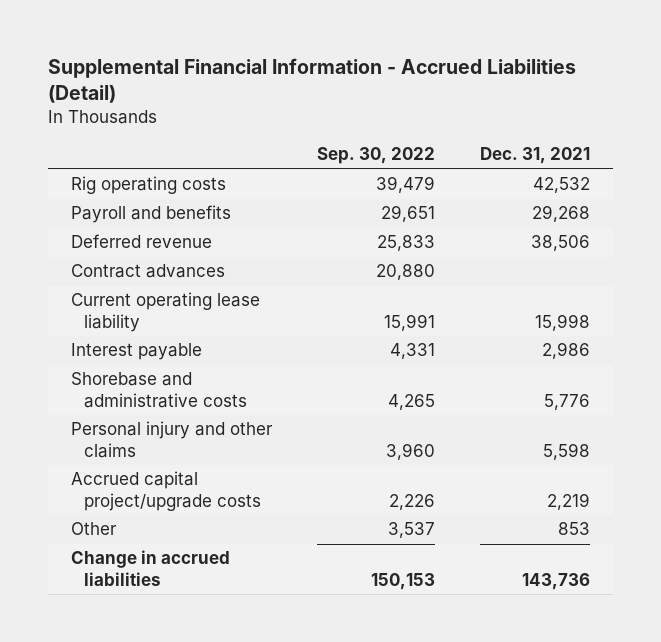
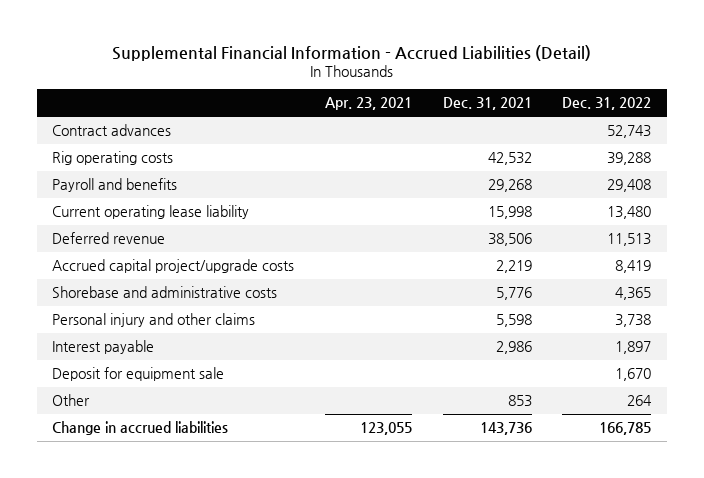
[316,147,435,165] Sep. 30, 2022 -> none
none -> [325,97,413,111] Apr. 23, 2021
none -> [562,97,652,111] Dec. 31, 2022
[70,264,225,279] Contract advances -> [52,124,172,137] Contract advances
[70,234,212,249] Deferred revenue -> [52,232,166,245] Deferred revenue
[70,471,262,512] Accrued capital project/upgrade costs -> [52,259,295,274] Accrued capital project/upgrade costs
[70,343,202,361] Interest payable -> [52,340,155,355] Interest payable
none -> [52,367,225,382] Deposit for equipment sale

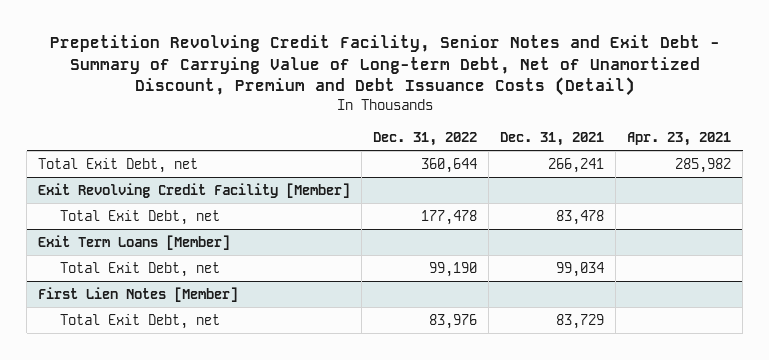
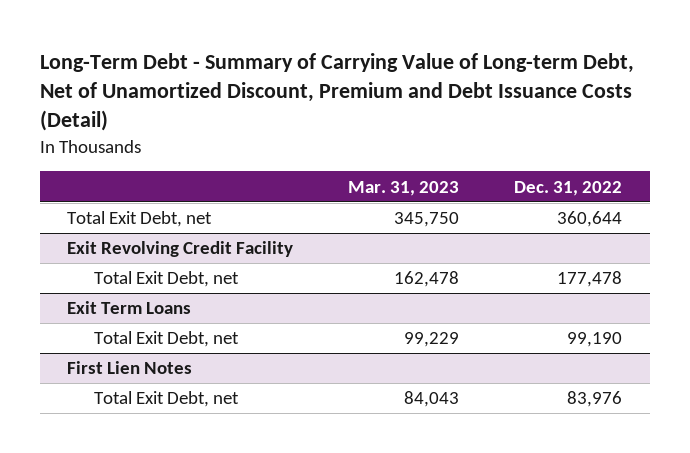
[49,35,720,97] Prepetition Revolving Credit Facility, Senior Notes and Exit Debt - Summary of Carrying Value of Long-term Debt, Net of Unamortized Discount, Premium and Debt Issuance Costs (Detail) -> [39,53,634,132] Long-Term Debt - Summary of Carrying Value of Long-term Debt, Net of Unamortized Discount, Premium and Debt Issuance Costs (Detail)
[500,131,605,146] Dec. 31, 2021 -> none
[627,131,732,146] Apr. 23, 2021 -> none
none -> [348,180,460,196] Mar. 31, 2023
[38,182,351,198] Exit Revolving Credit Facility [Member] -> [67,241,294,258] Exit Revolving Credit Facility
[38,234,231,250] Exit Term Loans [Member] -> [67,301,192,315] Exit Term Loans
[38,286,239,302] First Lien Notes [Member] -> [67,361,193,375] First Lien Notes

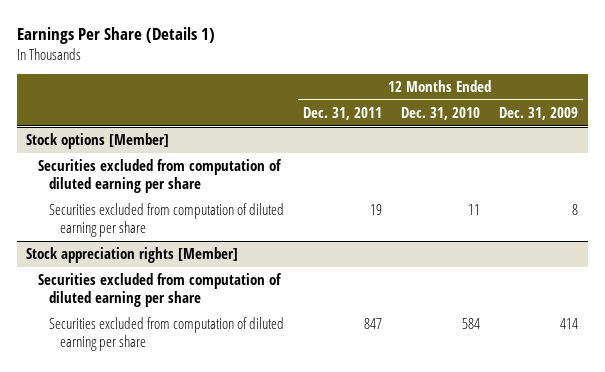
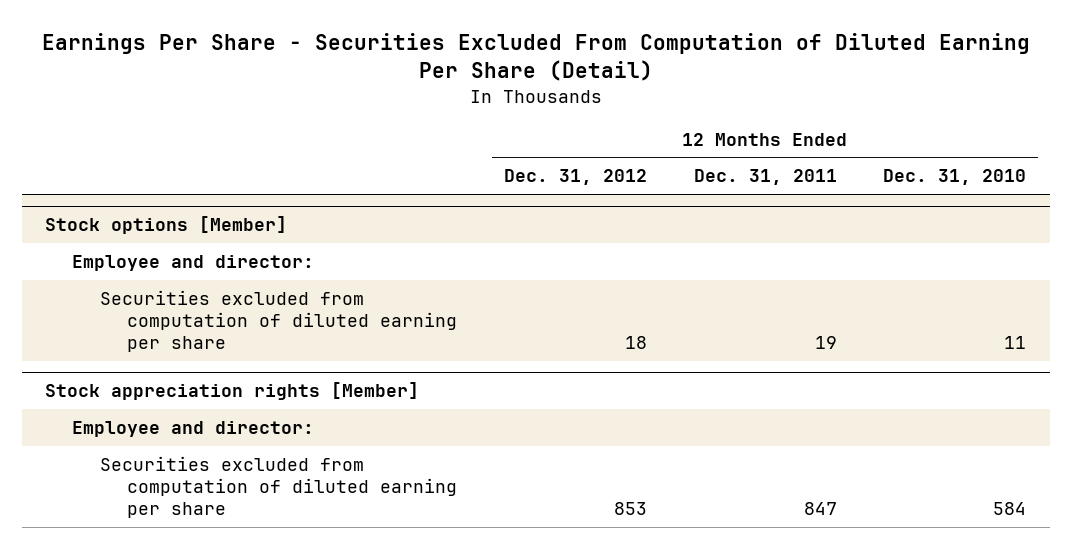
[16,26,215,44] Earnings Per Share (Details 1) -> [41,32,1030,82] Earnings Per Share - Securities Excluded From Computation of Diluted Earning Per Share (Detail)
[499,106,579,120] Dec. 31, 2009 -> none
none -> [503,169,647,186] Dec. 31, 2012
[37,159,282,194] Securities excluded from computation of diluted earning per share -> [72,254,315,271] Employee and director:
[37,273,282,308] Securities excluded from computation of diluted earning per share -> [72,420,315,437] Employee and director:

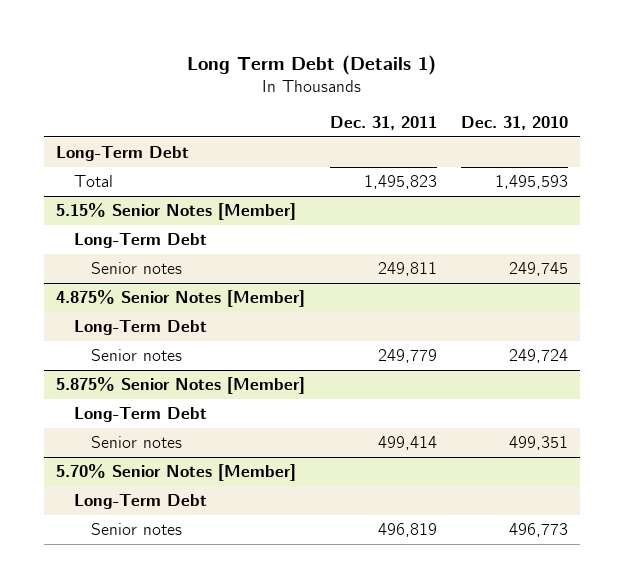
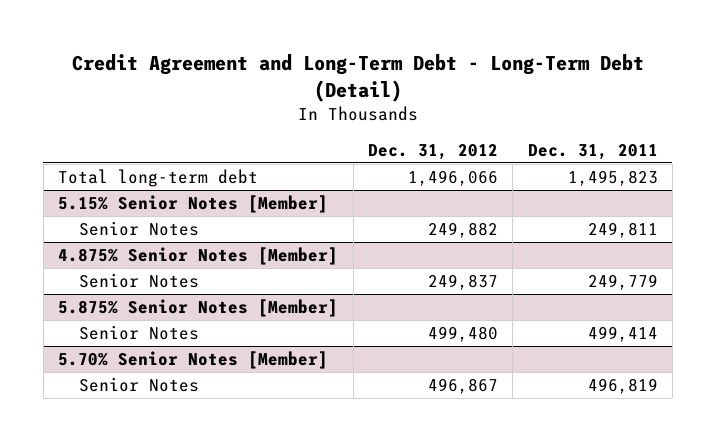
[187,54,437,75] Long Term Debt (Details 1) -> [71,54,644,102] Credit Agreement and Long-Term Debt - Long-Term Debt (Detail)
[460,116,568,131] Dec. 31, 2010 -> none
none -> [367,144,498,161] Dec. 31, 2012
[56,145,190,161] Long-Term Debt -> none
[73,174,113,187] Total -> [58,168,259,187] Total long-term debt
[73,232,207,248] Long-Term Debt -> none
[91,261,183,274] Senior notes -> [78,220,199,236] Senior Notes
[73,319,207,335] Long-Term Debt -> none
[91,348,183,361] Senior notes -> [78,272,199,288] Senior Notes
[73,406,207,422] Long-Term Debt -> none
[91,435,183,448] Senior notes -> [78,324,199,340] Senior Notes
[73,493,207,509] Long-Term Debt -> none
[91,522,183,535] Senior notes -> [78,376,199,392] Senior Notes

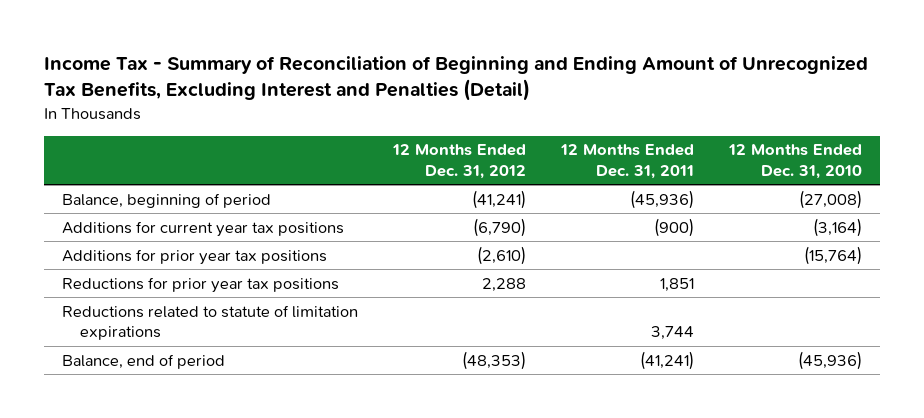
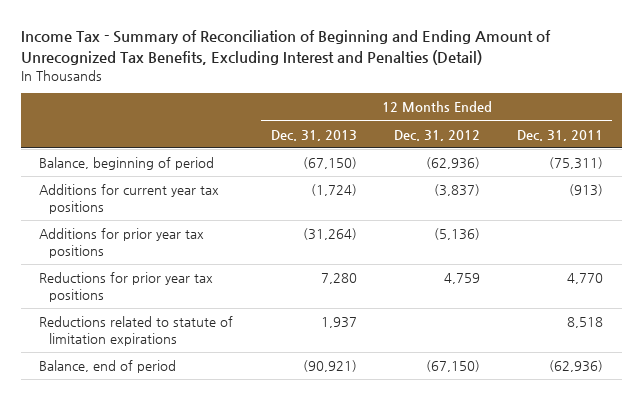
[728,144,863,179] 12 Months Ended Dec. 31, 2010 -> none
none -> [270,129,357,141] Dec. 31, 2013
[471,189,526,209] (41,241) -> [425,157,480,170] (62,936)
[629,189,694,209] (45,936) -> [549,157,604,170] (75,311)
[472,217,526,237] (6,790) -> [433,184,480,197] (3,837)
[653,217,694,237] (900) -> [569,184,604,197] (913)
[476,245,526,265] (2,610) -> [433,228,480,241] (5,136)
[481,277,526,292] 2,288 -> [443,273,480,285] 4,759
[659,277,694,292] 1,851 -> [567,273,604,285] 4,770
[650,326,694,341] 3,744 -> [567,317,604,329] 8,518
[461,350,526,370] (48,353) -> [425,360,480,373] (67,150)
[639,350,694,370] (41,241) -> [549,360,604,373] (62,936)

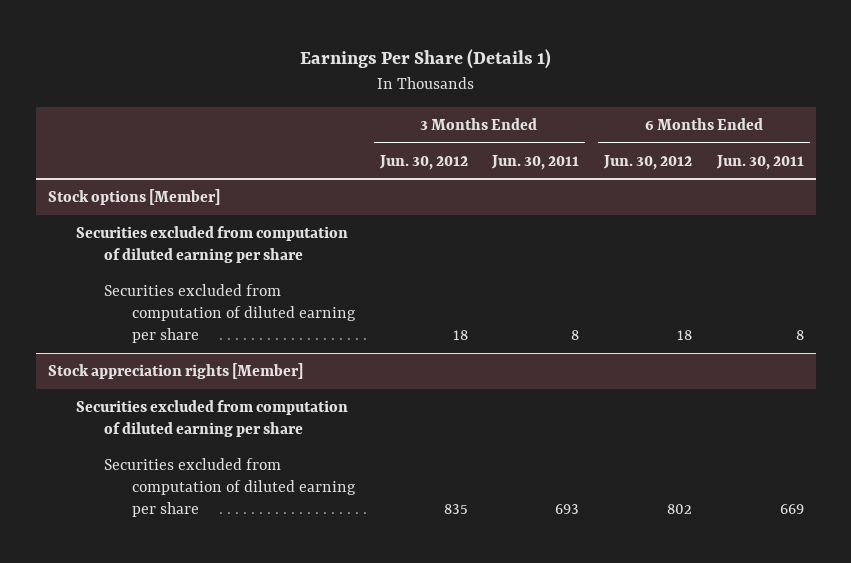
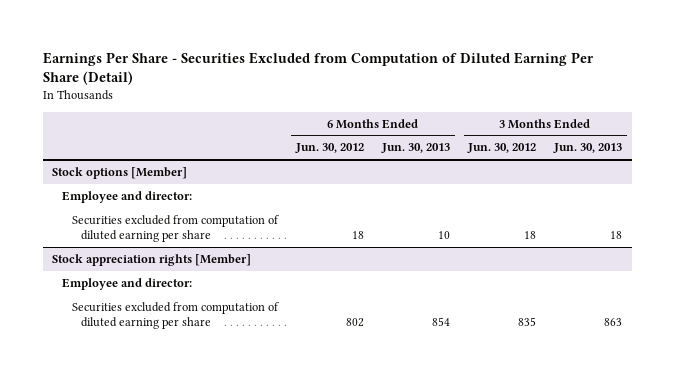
[299,48,551,69] Earnings Per Share (Details 1) -> [43,51,595,86] Earnings Per Share - Securities Excluded from Computation of Diluted Earning Per Share (Detail)
[491,154,580,170] Jun. 30, 2011 -> none
[715,154,804,170] Jun. 30, 2011 -> none
none -> [381,143,451,154] Jun. 30, 2013
none -> [553,143,623,154] Jun. 30, 2013
[76,226,349,264] Securities excluded from computation of diluted earning per share -> [62,190,193,203] Employee and director:
[76,400,349,438] Securities excluded from computation of diluted earning per share -> [62,277,193,290] Employee and director:

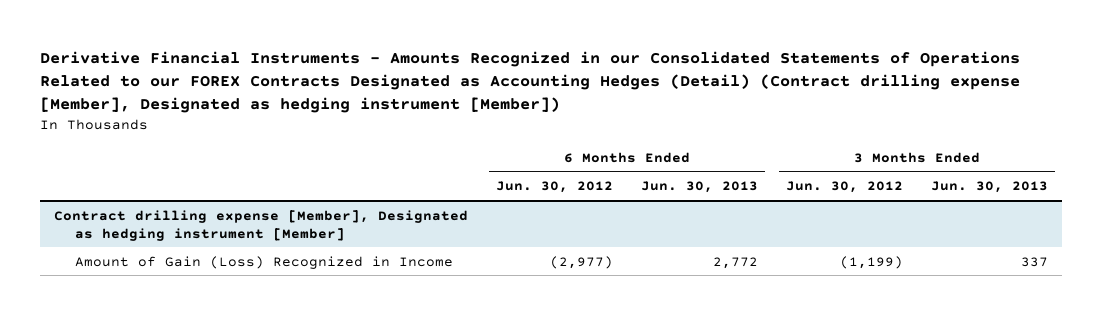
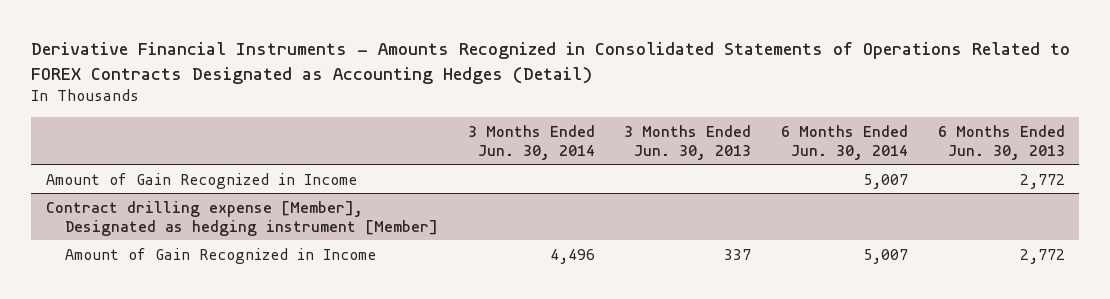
[39,50,1020,113] Derivative Financial Instruments - Amounts Recognized in our Consolidated Statements of Operations Related to our FOREX Contracts Designated as Accounting Hedges (Detail) (Contract drilling expense [Member], Designated as hedging instrument [Member]) -> [30,42,1070,84] Derivative Financial Instruments - Amounts Recognized in Consolidated Statements of Operations Related to FOREX Contracts Designated as Accounting Hedges (Detail)
[496,181,614,194] Jun. 30, 2012 -> none
[786,181,904,194] Jun. 30, 2012 -> none
none -> [467,124,595,160] 3 Months Ended Jun. 30, 2014
none -> [780,124,908,160] 6 Months Ended Jun. 30, 2014
none -> [45,172,357,189] Amount of Gain Recognized in Income
[75,255,454,269] Amount of Gain (Loss) Recognized in Income -> [65,247,377,264] Amount of Gain Recognized in Income

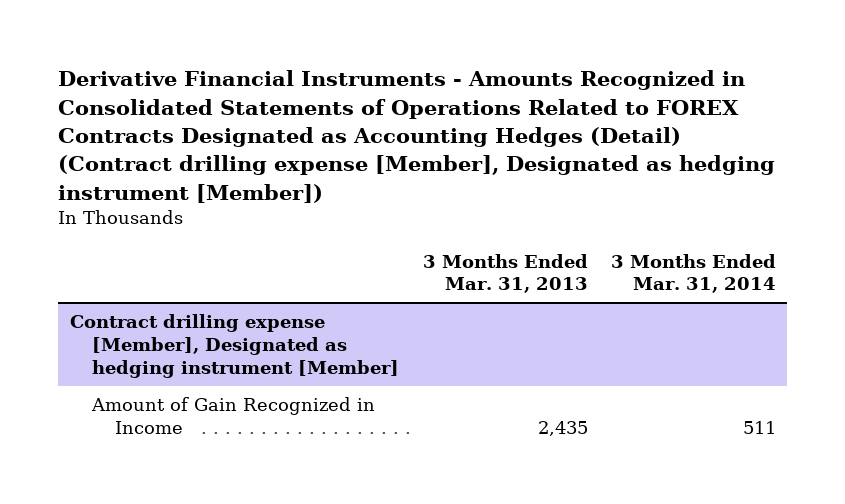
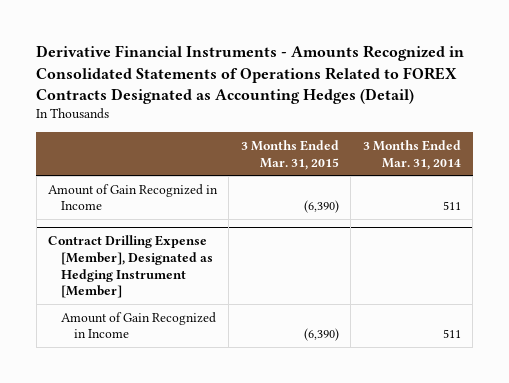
[58,70,776,203] Derivative Financial Instruments - Amounts Recognized in Consolidated Statements of Operations Related to FOREX Contracts Designated as Accounting Hedges (Detail) (Contract drilling expense [Member], Designated as hedging instrument [Member]) -> [36,45,465,104] Derivative Financial Instruments - Amounts Recognized in Consolidated Statements of Operations Related to FOREX Contracts Designated as Accounting Hedges (Detail)
[422,253,588,294] 3 Months Ended Mar. 31, 2013 -> none
none -> [240,139,339,170] 3 Months Ended Mar. 31, 2015
[69,314,400,379] Contract drilling expense [Member], Designated as hedging instrument [Member] -> none
none -> [48,235,214,299] Contract Drilling Expense [Member], Designated as Hedging Instrument [Member]
none -> [61,311,217,339] Amount of Gain Recognized in Income

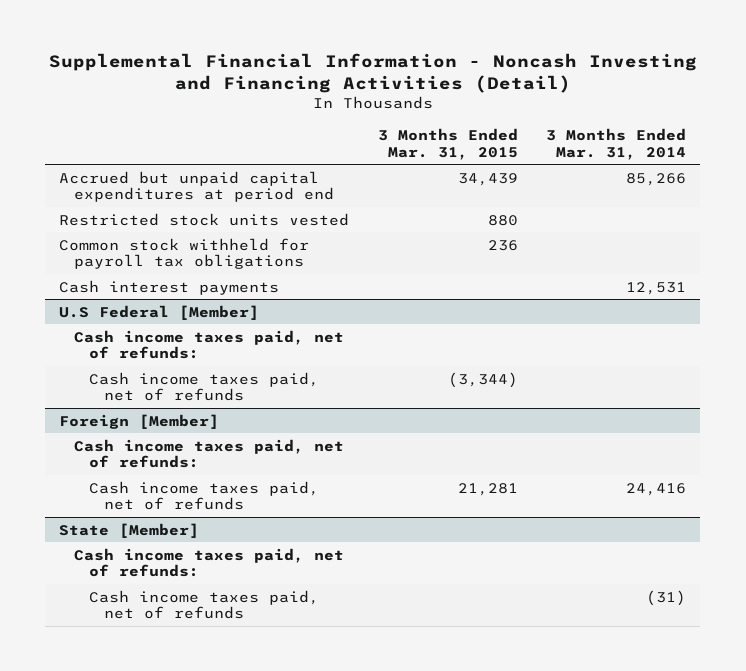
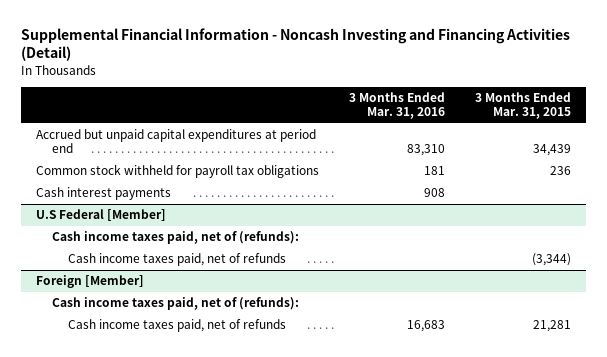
[546,128,687,160] 3 Months Ended Mar. 31, 2014 -> none
none -> [349,92,446,120] 3 Months Ended Mar. 31, 2016
[59,212,350,226] Restricted stock units vested -> none
[74,329,345,360] Cash income taxes paid, net of refunds: -> [51,231,299,245] Cash income taxes paid, net of (refunds):
[74,438,345,469] Cash income taxes paid, net of refunds: -> [51,297,299,311] Cash income taxes paid, net of (refunds):
[59,522,200,538] State [Member] -> none
[74,547,345,578] Cash income taxes paid, net of refunds: -> none
[89,589,320,620] Cash income taxes paid, net of refunds -> none

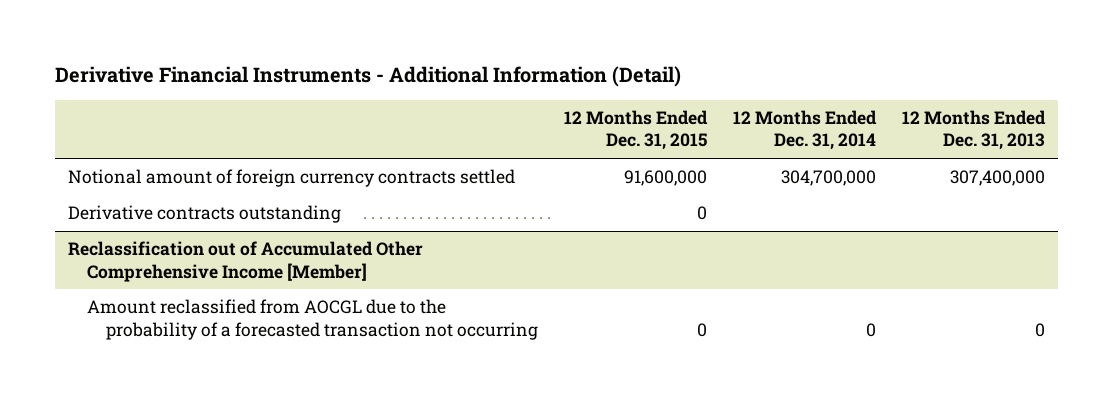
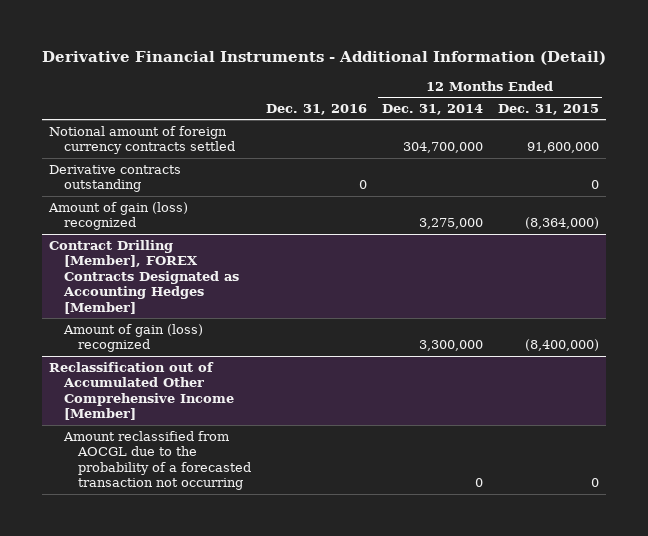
[901,110,1046,151] 12 Months Ended Dec. 31, 2013 -> none
none -> [265,103,367,115] Dec. 31, 2016
none -> [48,201,189,231] Amount of gain (loss) recognized
none -> [49,239,239,314] Contract Drilling [Member], FOREX Contracts Designated as Accounting Hedges [Member]
none -> [62,323,203,353] Amount of gain (loss) recognized

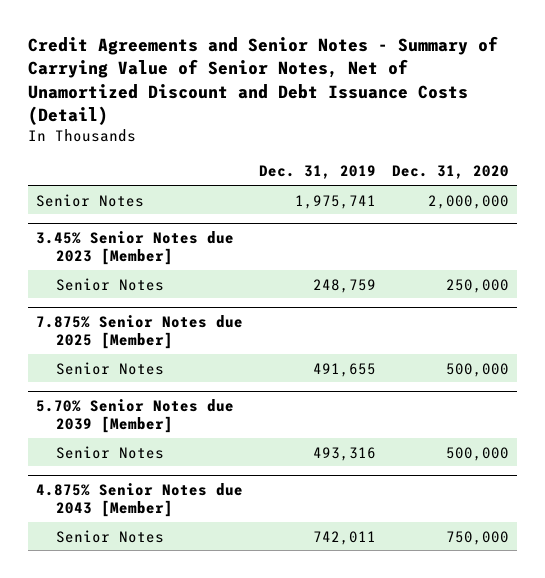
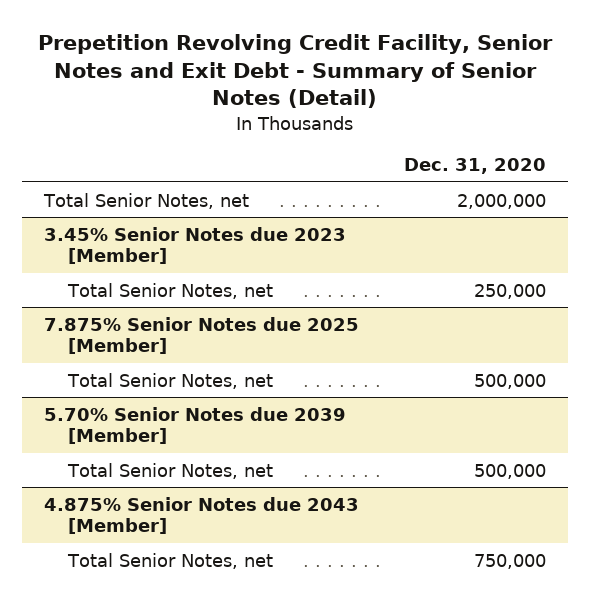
[27,36,498,126] Credit Agreements and Senior Notes - Summary of Carrying Value of Senior Notes, Net of Unamortized Discount and Debt Issuance Costs (Detail) -> [37,33,553,109] Prepetition Revolving Credit Facility, Senior Notes and Exit Debt - Summary of Senior Notes (Detail)
[258,165,376,180] Dec. 31, 2019 -> none
[35,193,144,207] Senior Notes -> [43,192,250,209] Total Senior Notes, net
[56,277,165,291] Senior Notes -> [66,282,273,299] Total Senior Notes, net
[56,361,165,375] Senior Notes -> [66,372,273,389] Total Senior Notes, net
[56,445,165,459] Senior Notes -> [66,462,273,479] Total Senior Notes, net
[56,529,165,543] Senior Notes -> [66,552,273,569] Total Senior Notes, net

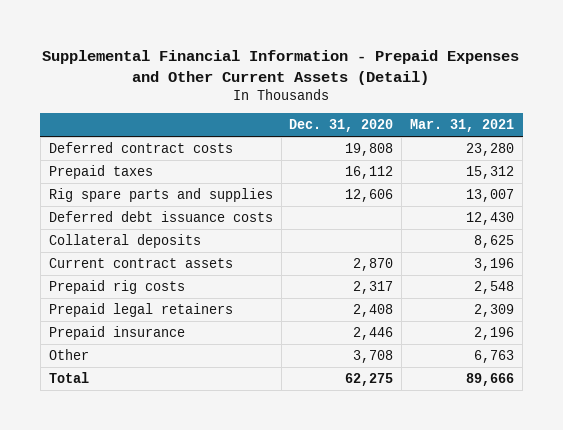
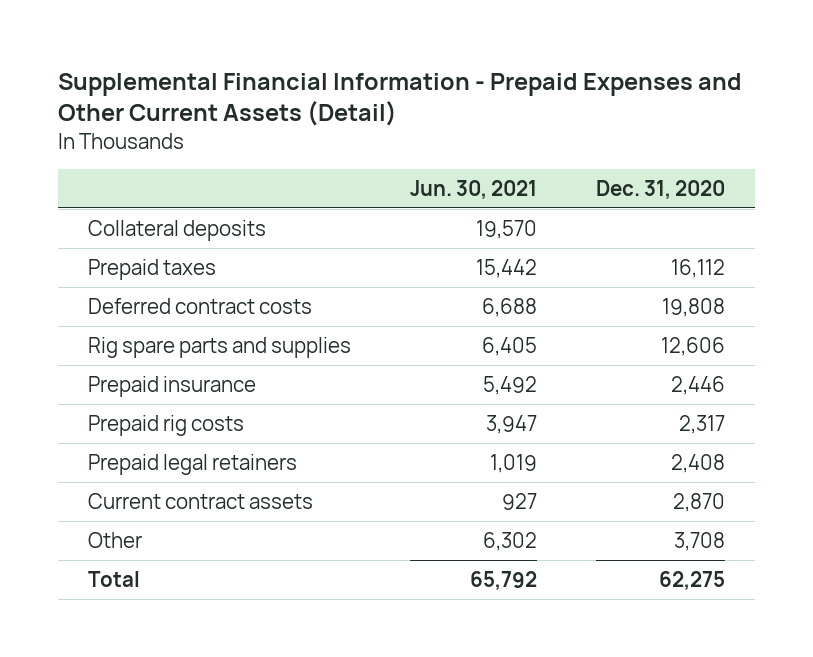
[410,119,515,133] Mar. 31, 2021 -> none
none -> [410,179,538,199] Jun. 30, 2021
[48,233,201,248] Collateral deposits -> [87,219,266,241] Collateral deposits
[48,141,233,153] Deferred contract costs -> [87,297,312,314] Deferred contract costs
[48,210,273,222] Deferred debt issuance costs -> none
[48,325,185,340] Prepaid insurance -> [87,375,256,397] Prepaid insurance
[48,257,233,268] Current contract assets -> [87,492,313,509] Current contract assets

